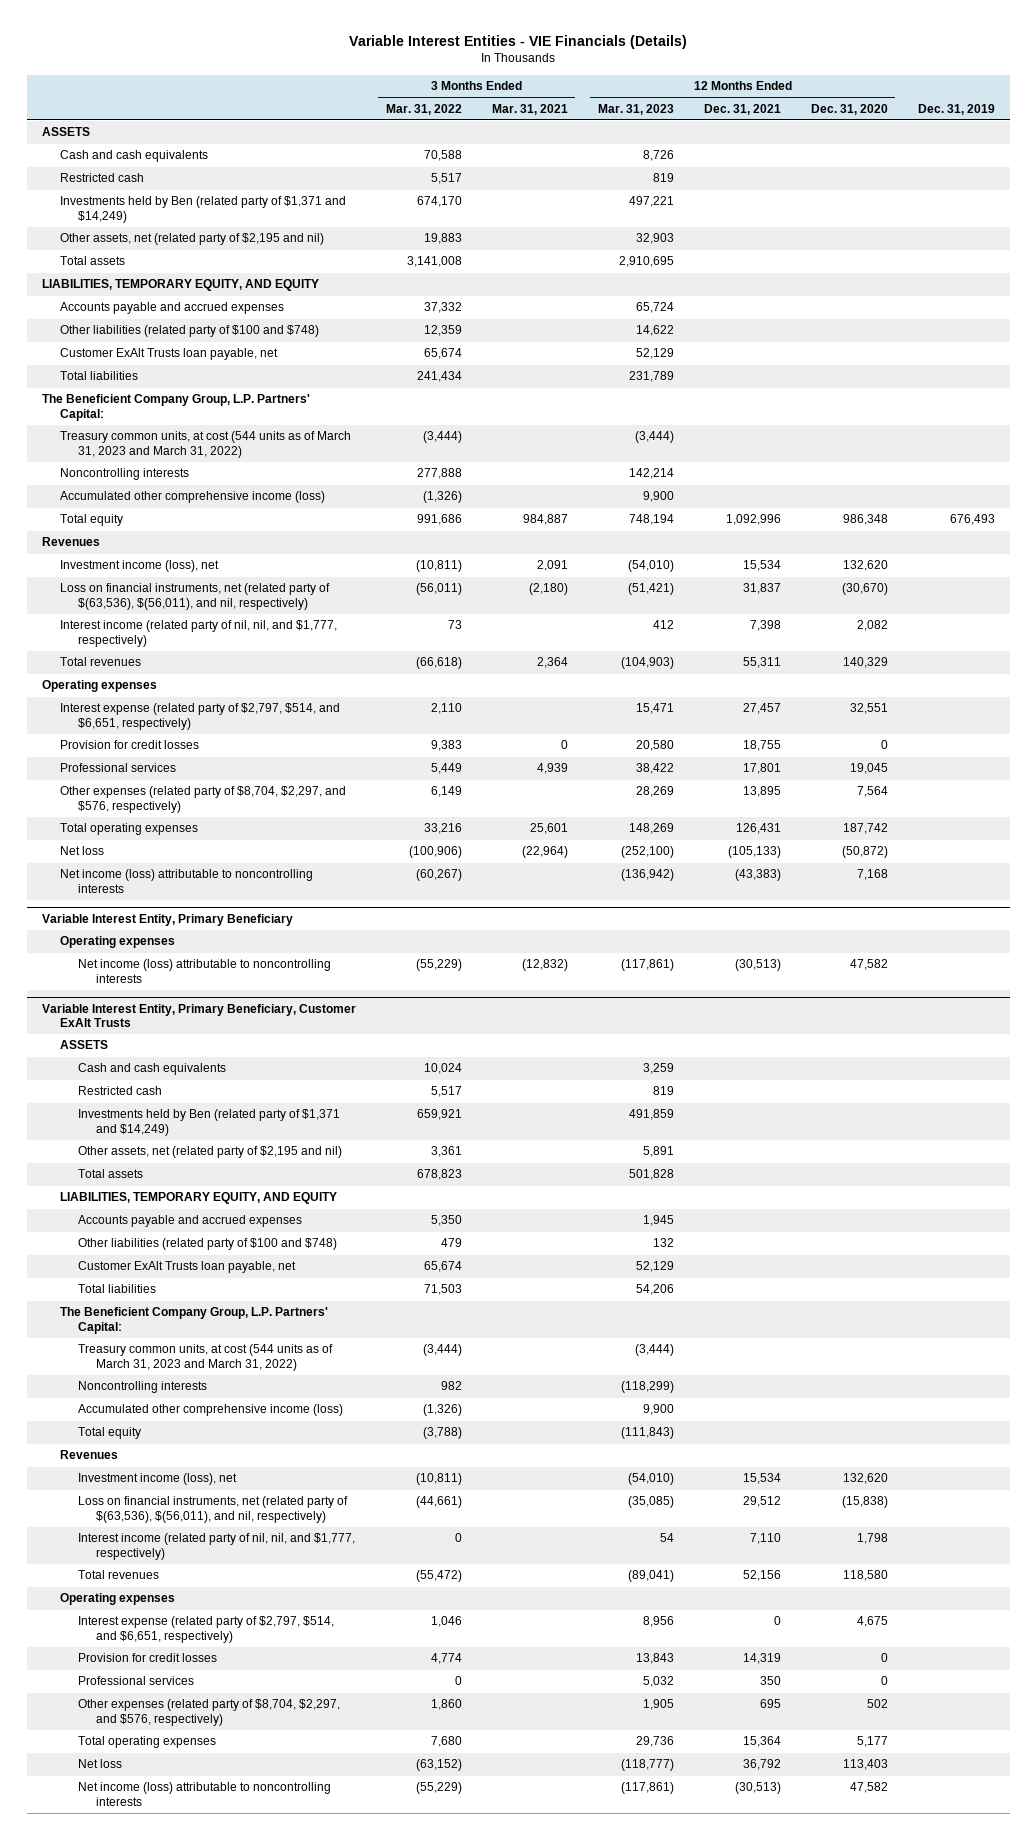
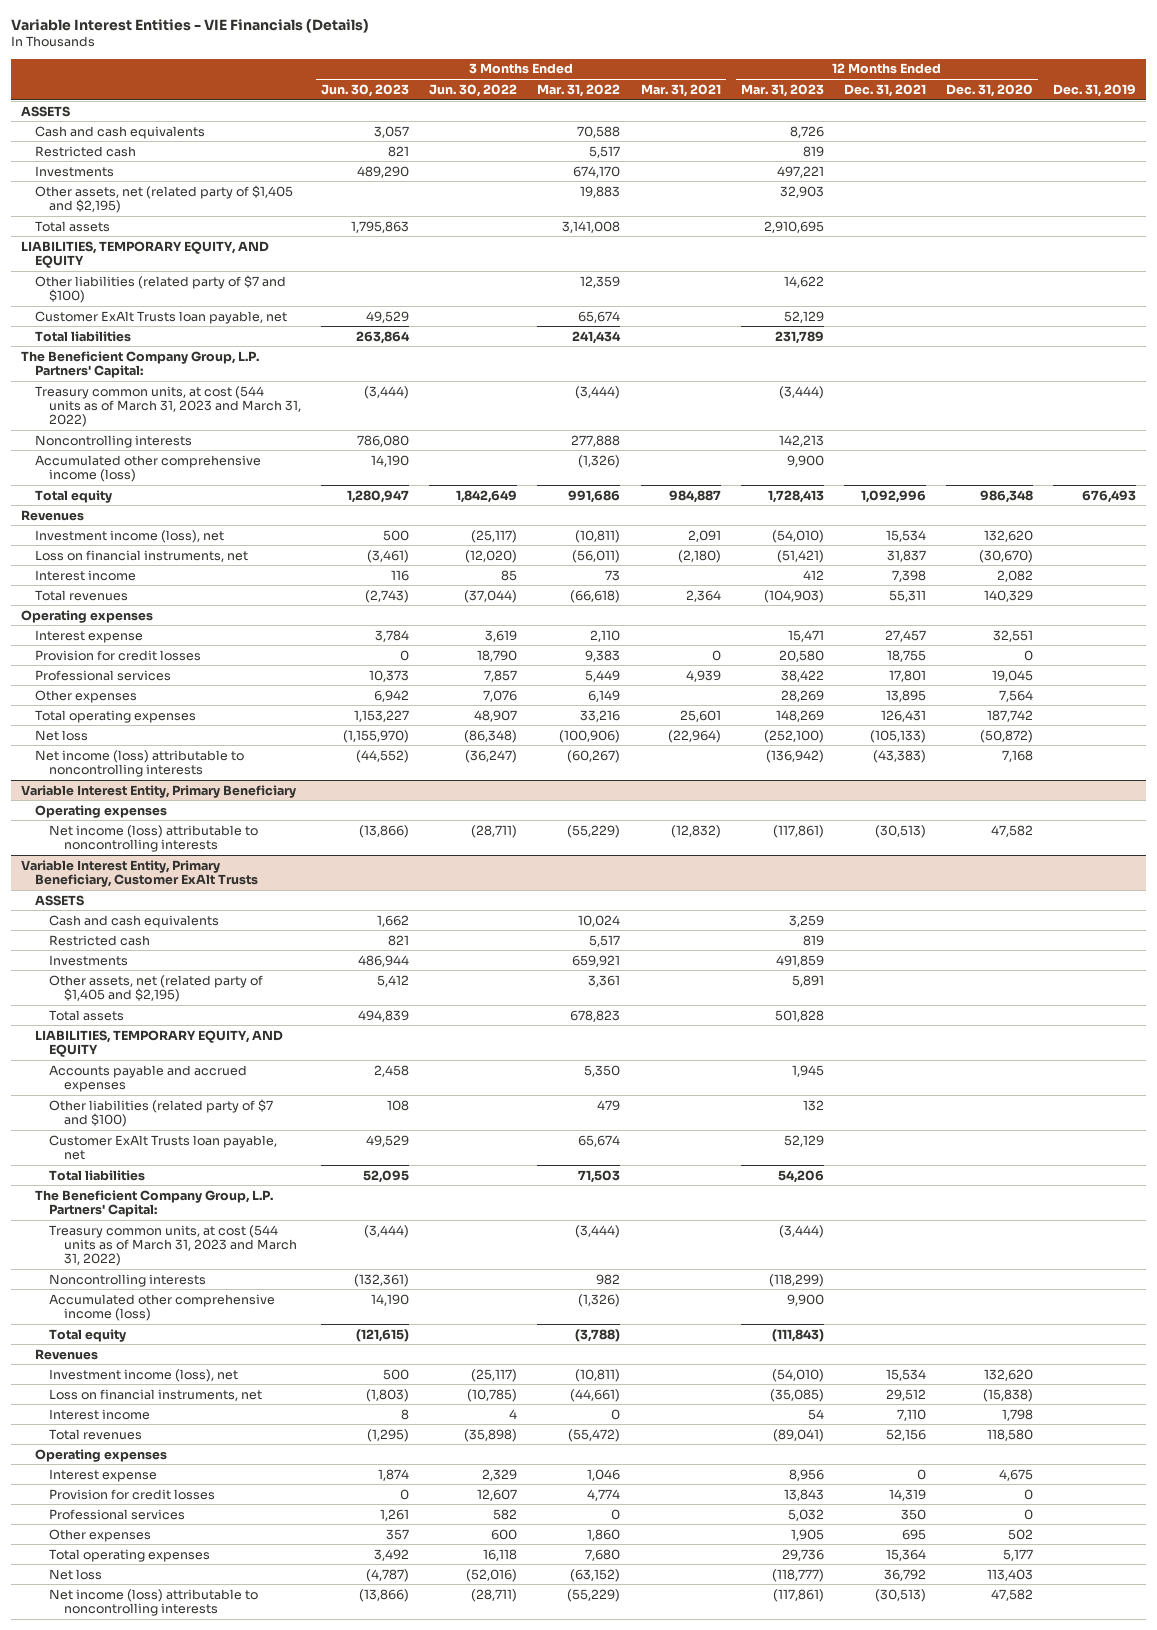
none -> [321,83,410,97] Jun. 30, 2023
none -> [429,83,518,97] Jun. 30, 2022
[59,196,346,224] Investments held by Ben (related party of $1,371 and $14,249) -> [35,165,115,177] Investments
[59,233,324,246] Other assets, net (related party of $2,195 and nil) -> [35,184,294,214] Other assets, net (related party of $1,405 and $2,195)
[59,302,284,315] Accounts payable and accrued expenses -> none
[59,325,319,338] Other liabilities (related party of $100 and $748) -> [35,274,287,304] Other liabilities (related party of $7 and $100)
[628,468,674,480] 142,214 -> [778,434,824,447] 142,213
[628,514,674,526] 748,194 -> [767,489,824,503] 1,728,413
[59,583,330,611] Loss on financial instruments, net (related party of $(63,536), $(56,011), and nil, respectively) -> [35,549,249,562] Loss on financial instruments, net
[59,620,337,648] Interest income (related party of nil, nil, and $1,777, respectively) -> [35,569,137,581] Interest income
[59,703,340,731] Interest expense (related party of $2,797, $514, and $6,651, respectively) -> [35,629,144,643] Interest expense
[59,786,346,814] Other expenses (related party of $8,704, $2,297, and $576, respectively) -> [35,689,138,703] Other expenses
[77,1109,340,1137] Investments held by Ben (related party of $1,371 and $14,249) -> [49,954,129,966] Investments
[77,1146,342,1159] Other assets, net (related party of $2,195 and nil) -> [49,974,264,1003] Other assets, net (related party of $1,405 and $2,195)
[77,1238,337,1251] Other liabilities (related party of $100 and $748) -> [49,1098,274,1128] Other liabilities (related party of $7 and $100)
[77,1496,348,1524] Loss on financial instruments, net (related party of $(63,536), $(56,011), and nil, respectively) -> [49,1388,263,1401] Loss on financial instruments, net
[77,1533,355,1561] Interest income (related party of nil, nil, and $1,777, respectively) -> [49,1408,151,1420] Interest income
[77,1616,334,1644] Interest expense (related party of $2,797, $514, and $6,651, respectively) -> [49,1468,158,1482] Interest expense
[77,1699,340,1727] Other expenses (related party of $8,704, $2,297, and $576, respectively) -> [49,1528,152,1542] Other expenses

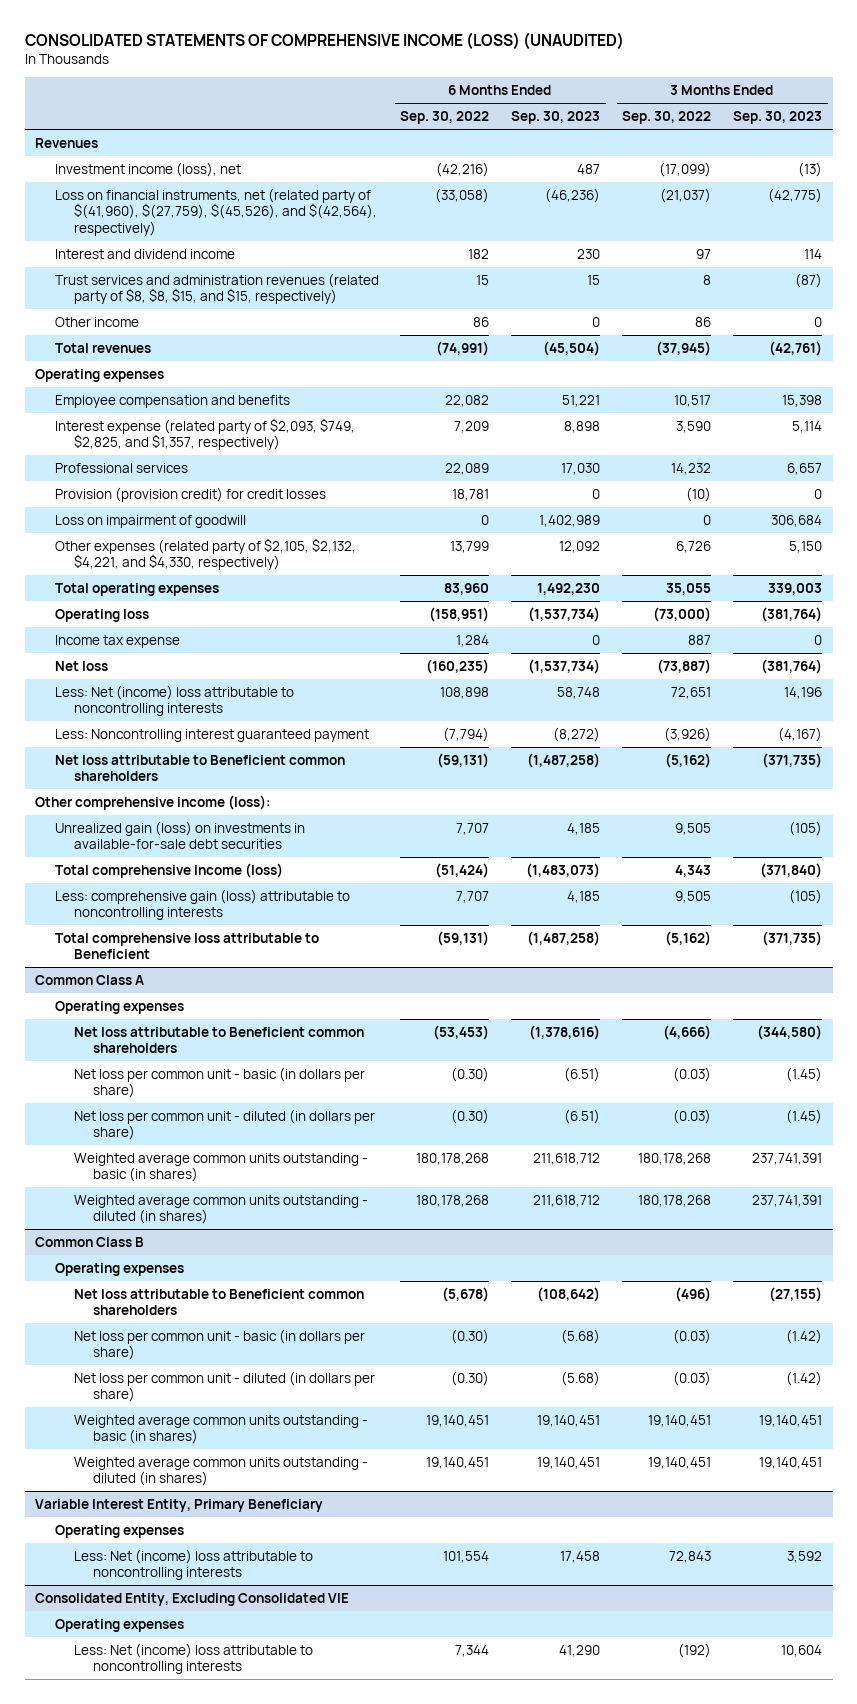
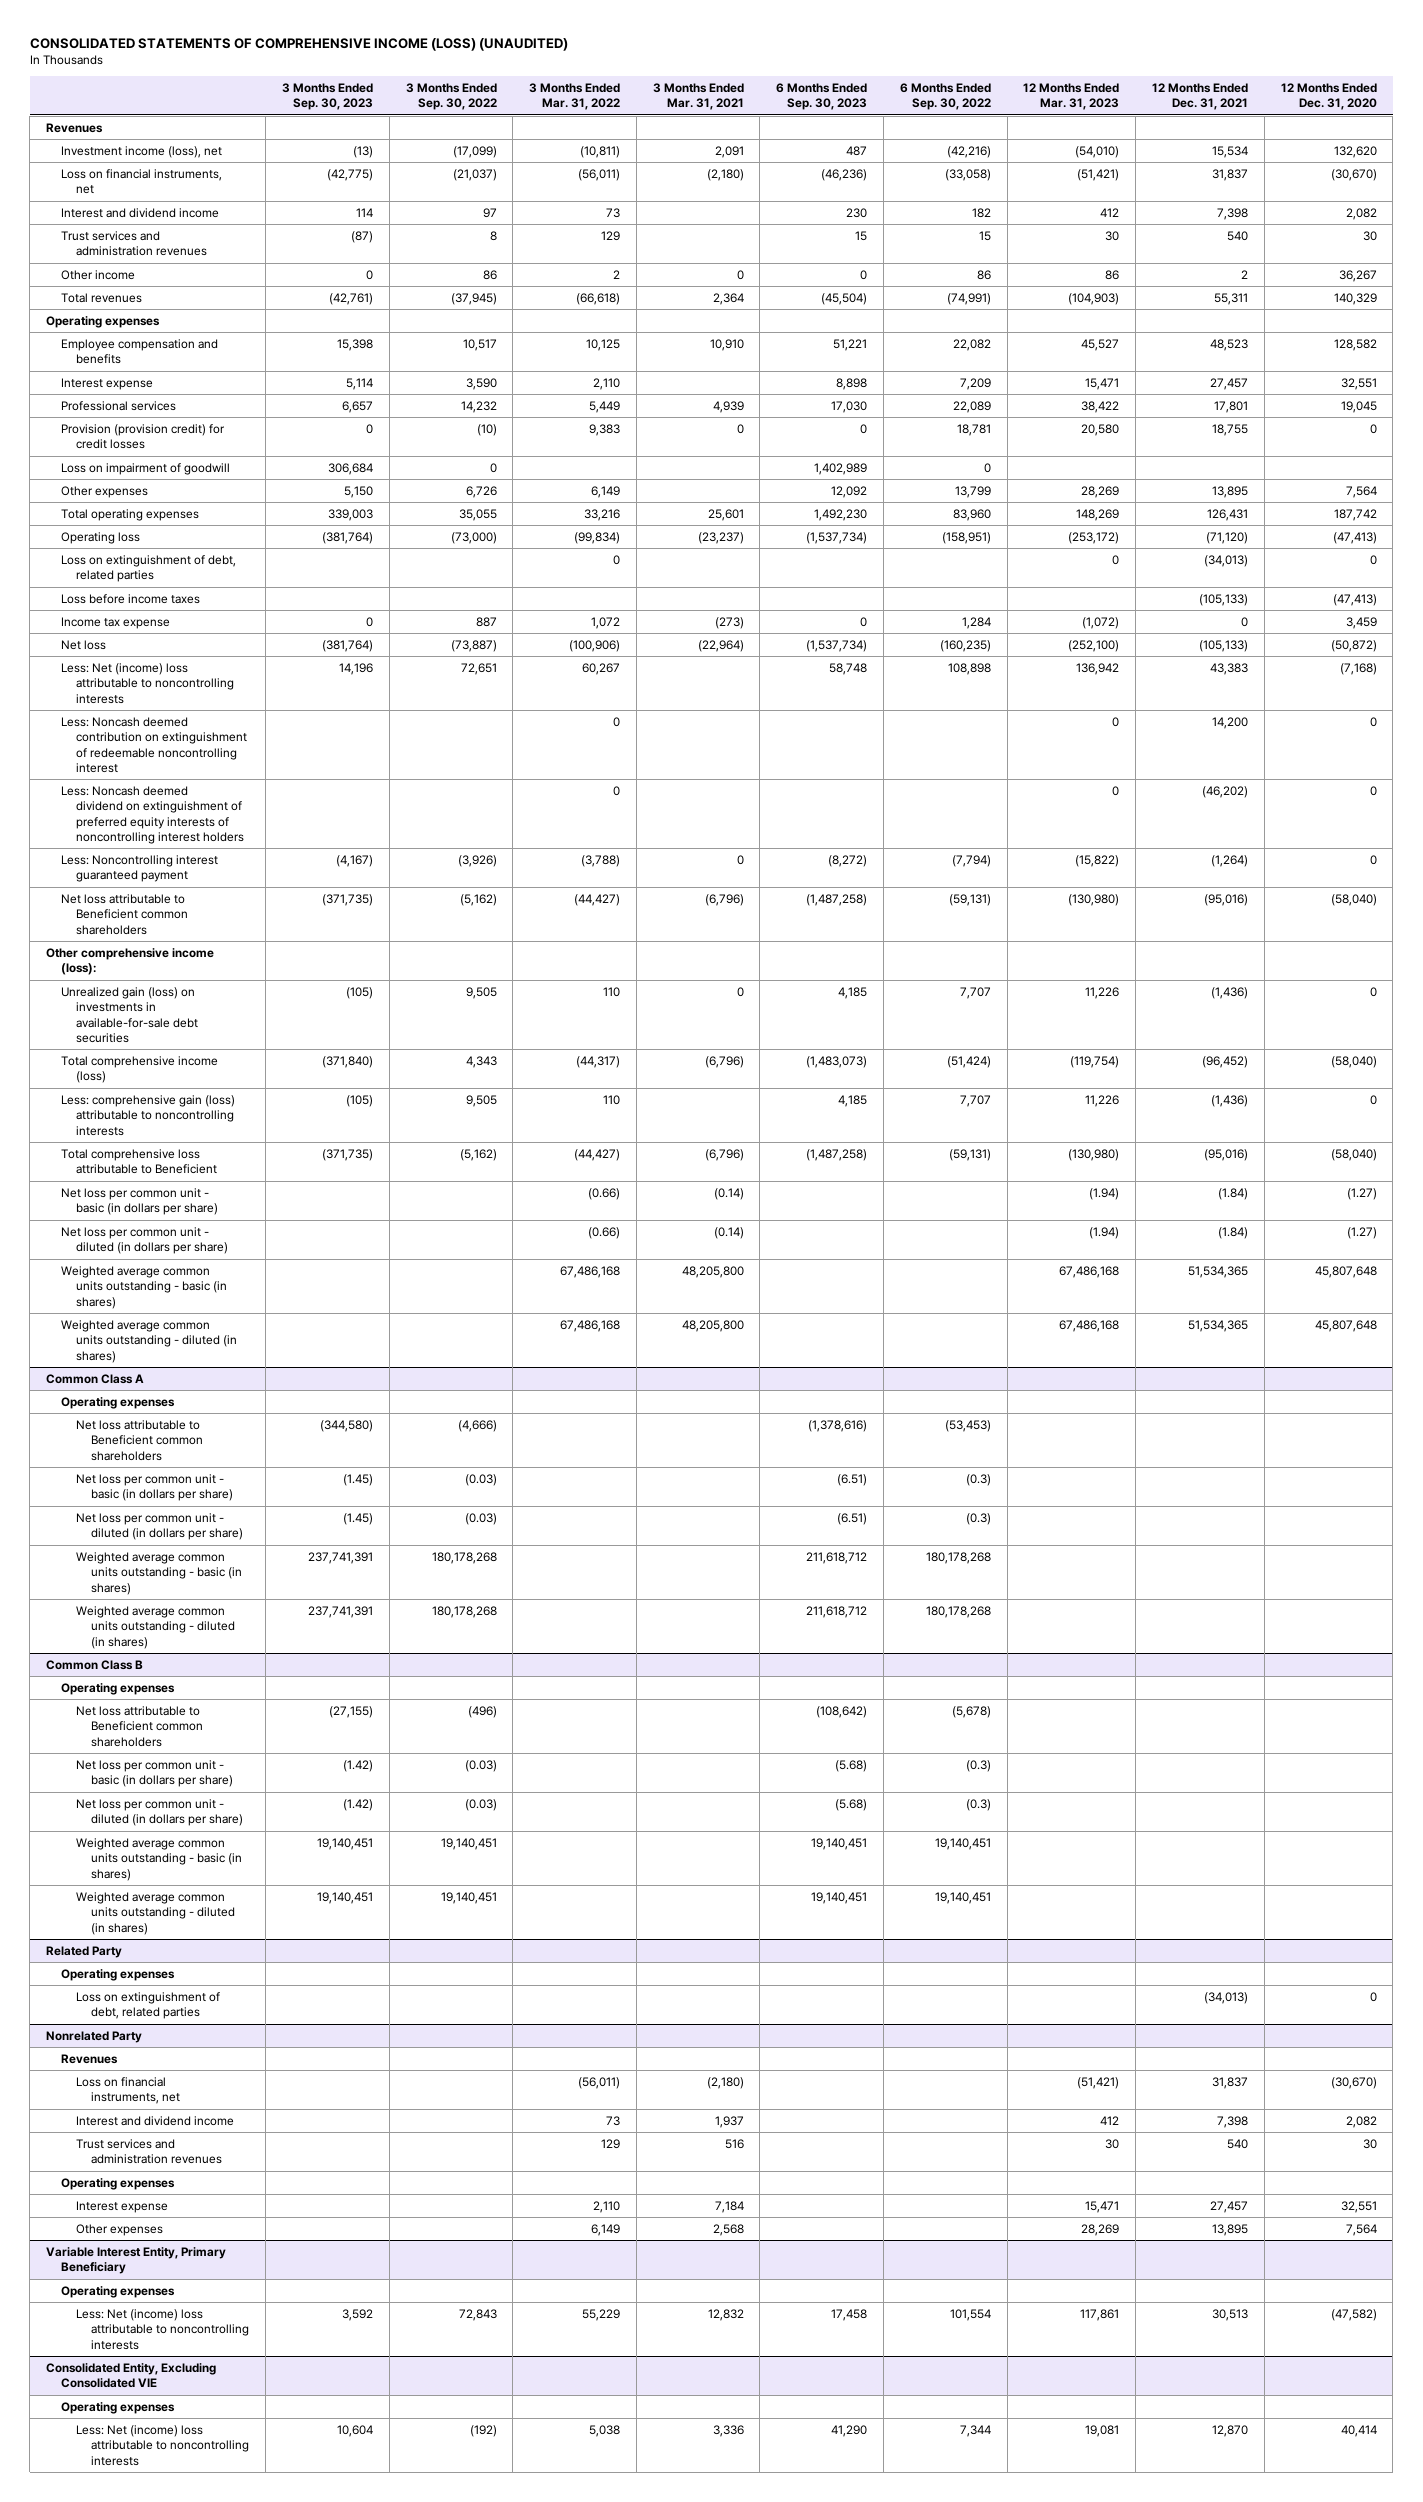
none -> [529,82,621,111] 3 Months Ended Mar. 31, 2022
none -> [652,82,744,111] 3 Months Ended Mar. 31, 2021
none -> [1023,82,1120,111] 12 Months Ended Mar. 31, 2023
none -> [1151,82,1248,111] 12 Months Ended Dec. 31, 2021
none -> [1280,82,1377,111] 12 Months Ended Dec. 31, 2020
[54,187,377,236] Loss on financial instruments, net (related party of $(41,960), $(27,759), $(45,526), and $(42,564), respectively) -> [61,168,223,195] Loss on financial instruments, net
[54,272,379,305] Trust services and administration revenues (related party of $8, $8, $15, and $15, respectively) -> [61,230,208,257] Trust services and administration revenues
[54,417,355,451] Interest expense (related party of $2,093, $749, $2,825, and $1,357, respectively) -> [61,377,154,390] Interest expense
[54,537,356,571] Other expenses (related party of $2,105, $2,132, $4,221, and $4,330, respectively) -> [61,485,149,498] Other expenses
none -> [61,554,237,583] Loss on extinguishment of debt, related parties
none -> [61,593,201,604] Loss before income taxes
none -> [61,716,248,773] Less: Noncash deemed contribution on extinguishment of redeemable noncontrolling interest
none -> [61,785,245,844] Less: Noncash deemed dividend on extinguishment of preferred equity interests of noncontrolling interest holders
none -> [61,1187,219,1216] Net loss per common unit - basic (in dollars per share)
none -> [61,1226,229,1255] Net loss per common unit - diluted (in dollars per share)
none -> [61,1265,228,1309] Weighted average common units outstanding - basic (in shares)
none -> [61,1319,238,1363] Weighted average common units outstanding - diluted (in shares)
[451,1066,490,1082] (0.30) -> [965,1473,991,1486] (0.3)
[451,1108,490,1124] (0.30) -> [965,1512,991,1525] (0.3)
[451,1328,490,1344] (0.30) -> [965,1759,991,1772] (0.3)
[451,1370,490,1386] (0.30) -> [965,1798,991,1811] (0.3)
none -> [46,1945,123,1958] Related Party
none -> [61,1968,176,1981] Operating expenses
none -> [76,1991,221,2020] Loss on extinguishment of debt, related parties
none -> [46,2030,143,2043] Nonrelated Party
none -> [61,2053,119,2064] Revenues
none -> [76,2076,181,2105] Loss on financial instruments, net
none -> [76,2115,235,2126] Interest and dividend income
none -> [76,2138,223,2165] Trust services and administration revenues
none -> [61,2177,176,2190] Operating expenses
none -> [76,2200,169,2213] Interest expense
none -> [76,2223,164,2236] Other expenses

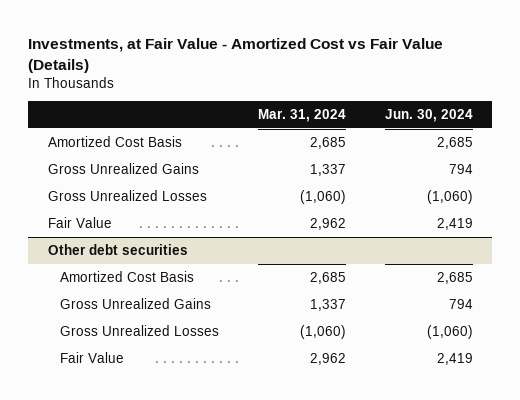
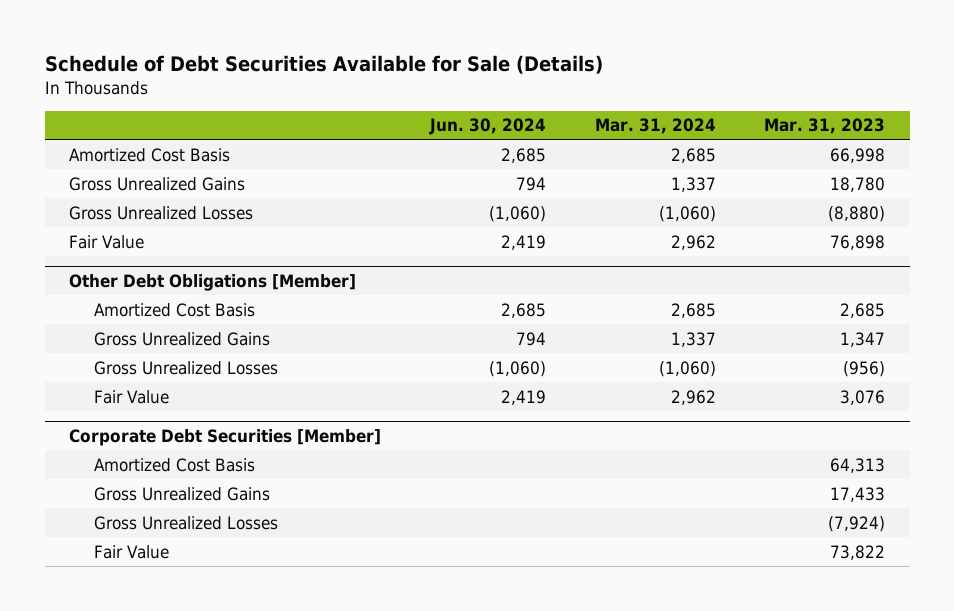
[28,38,444,73] Investments, at Fair Value - Amortized Cost vs Fair Value (Details) -> [44,54,603,74] Schedule of Debt Securities Available for Sale (Details)
none -> [764,118,886,135] Mar. 31, 2023
[47,244,188,256] Other debt securities -> [69,274,357,292] Other Debt Obligations [Member]
none -> [69,429,382,447] Corporate Debt Securities [Member]
none -> [93,457,255,472] Amortized Cost Basis
none -> [93,486,270,501] Gross Unrealized Gains
none -> [93,515,278,530] Gross Unrealized Losses
none -> [93,544,169,559] Fair Value

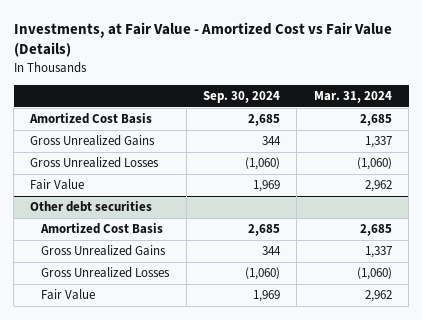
[44,54,603,74] Schedule of Debt Securities Available for Sale (Details) -> [13,21,392,58] Investments, at Fair Value - Amortized Cost vs Fair Value (Details)
[428,118,546,136] Jun. 30, 2024 -> none
[764,118,886,135] Mar. 31, 2023 -> none
none -> [202,91,280,104] Sep. 30, 2024
[69,274,357,292] Other Debt Obligations [Member] -> [30,201,153,213] Other debt securities
[69,429,382,447] Corporate Debt Securities [Member] -> none
[93,457,255,472] Amortized Cost Basis -> none
[93,486,270,501] Gross Unrealized Gains -> none
[93,515,278,530] Gross Unrealized Losses -> none
[93,544,169,559] Fair Value -> none

